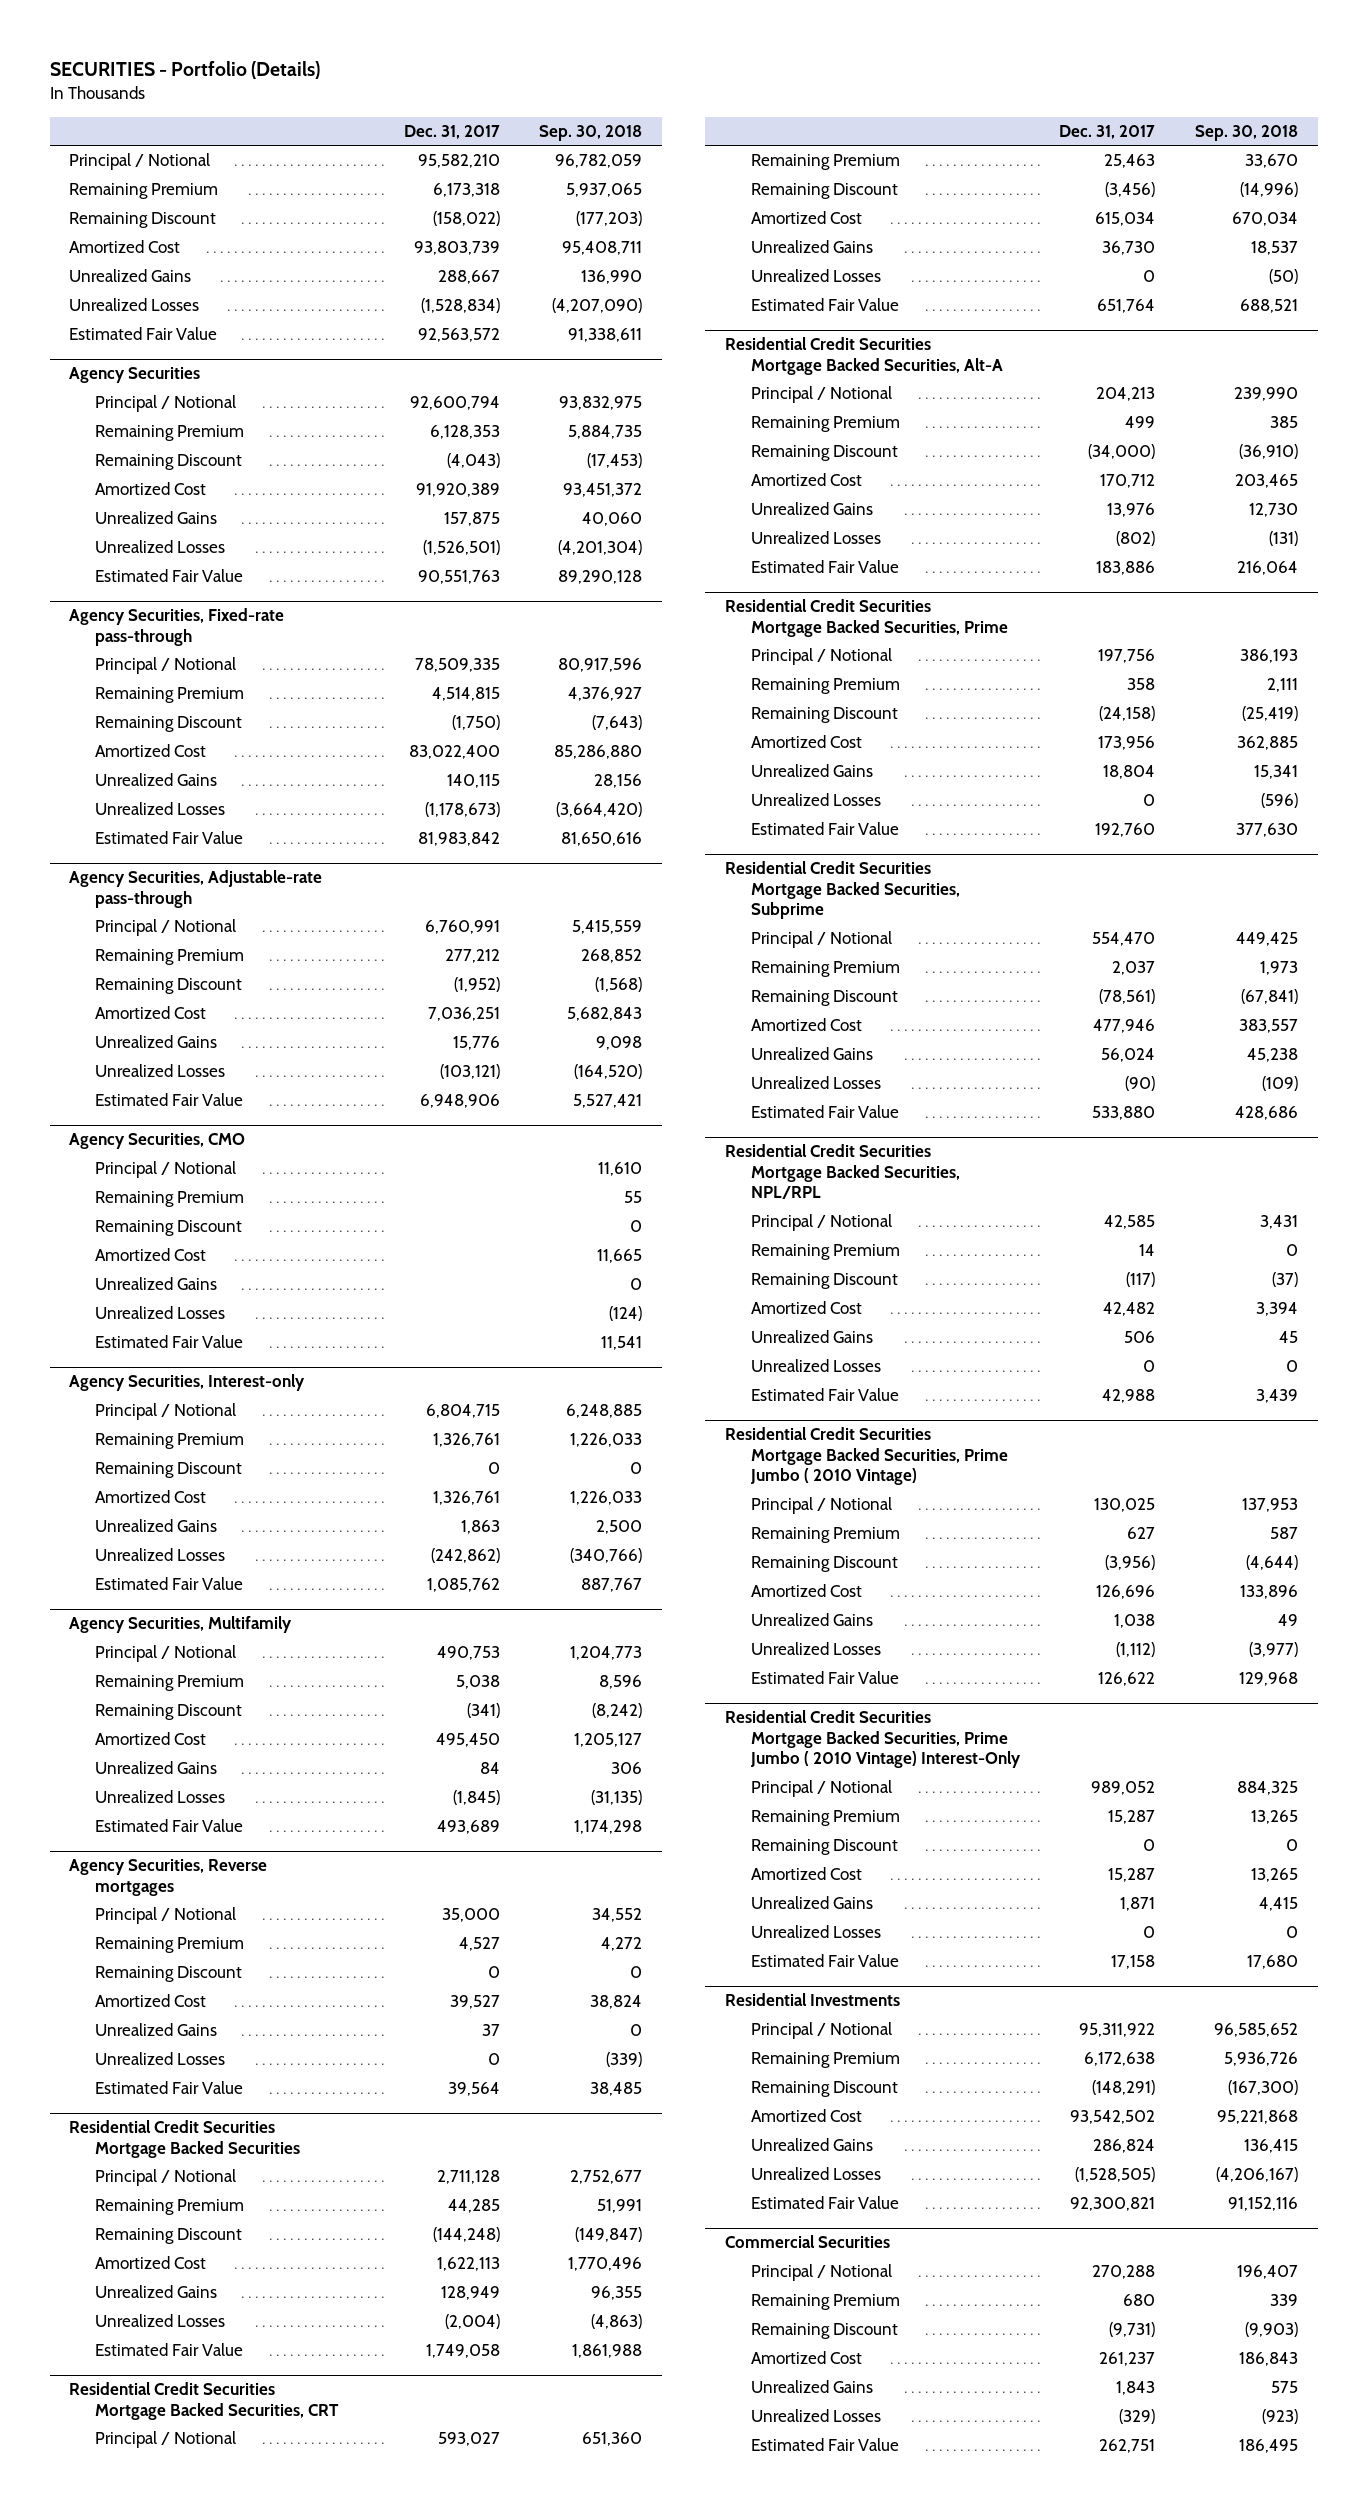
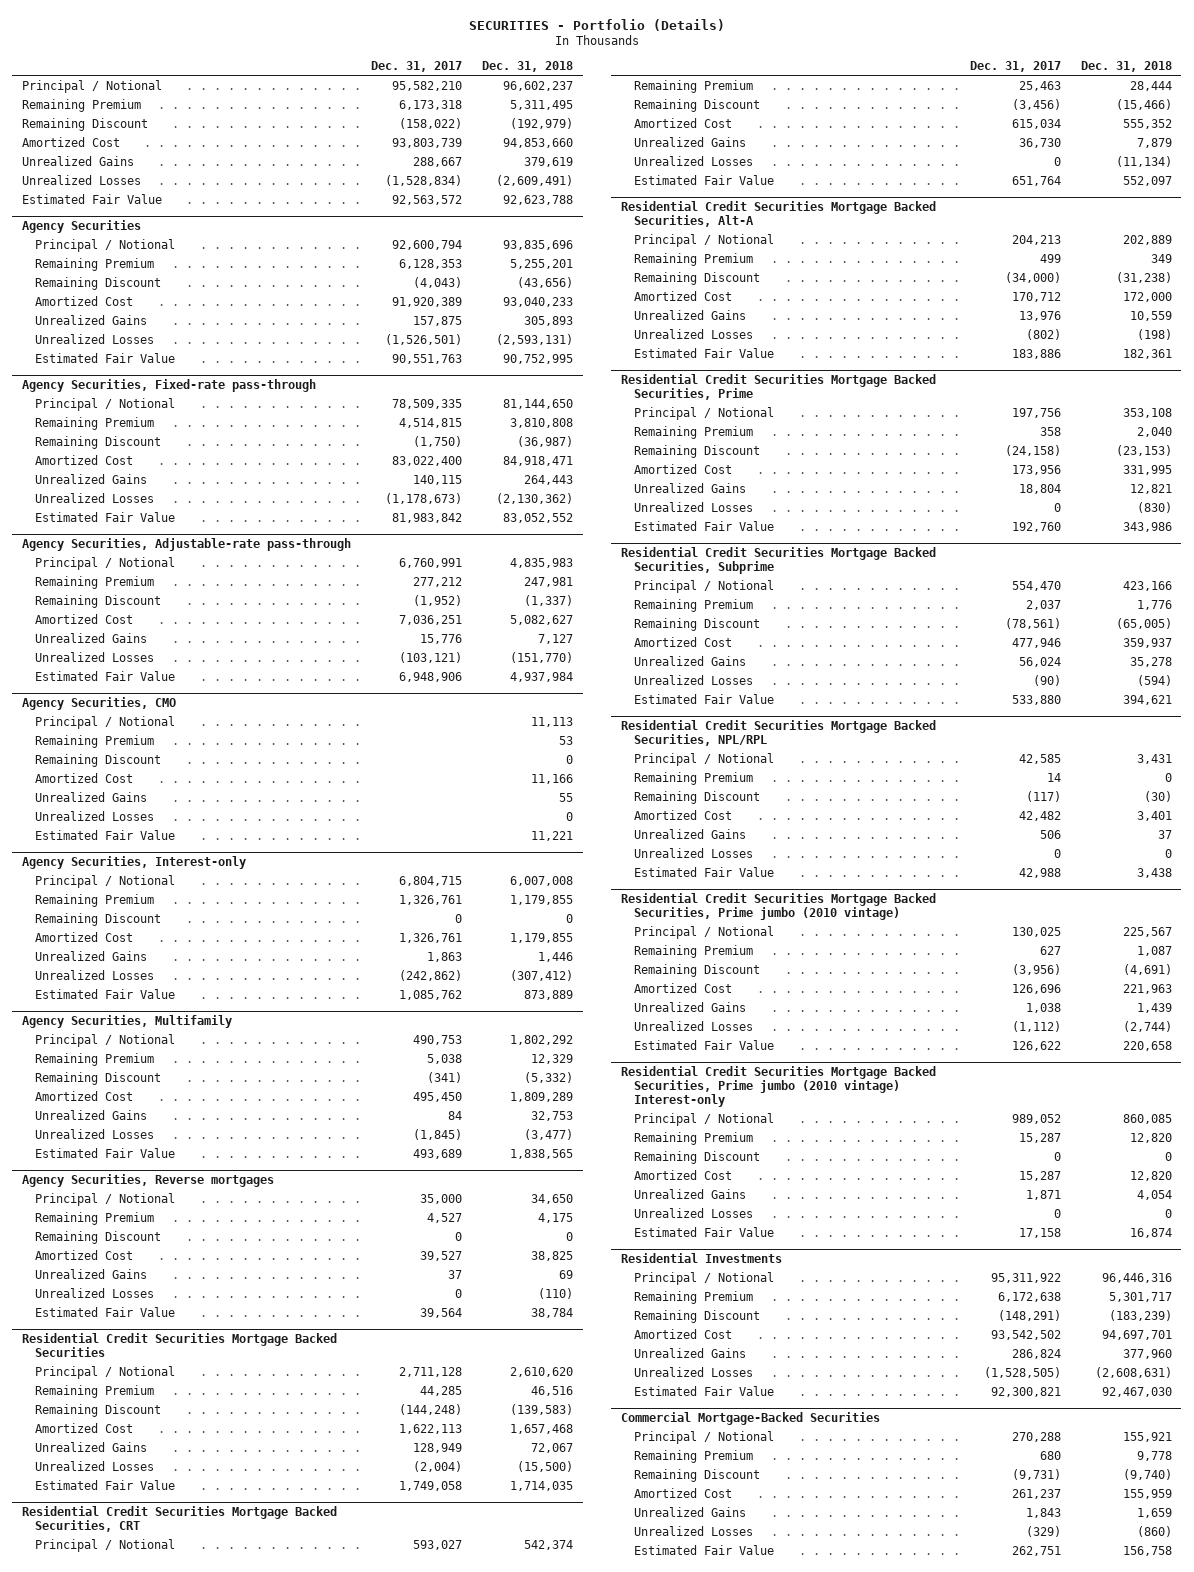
[539,124,643,141] Sep. 30, 2018 -> none
none -> [481,60,573,72] Dec. 31, 2018
[724,1427,1008,1486] Residential Credit Securities Mortgage Backed Securities, Prime Jumbo ( 2010 Vintage) -> [620,892,936,920] Residential Credit Securities Mortgage Backed Securities, Prime jumbo (2010 vintage)
[724,1710,1021,1769] Residential Credit Securities Mortgage Backed Securities, Prime Jumbo ( 2010 Vintage) Interest-Only -> [620,1065,936,1108] Residential Credit Securities Mortgage Backed Securities, Prime jumbo (2010 vintage) Interest-only
[724,2235,890,2249] Commercial Securities -> [620,1411,880,1425] Commercial Mortgage-Backed Securities

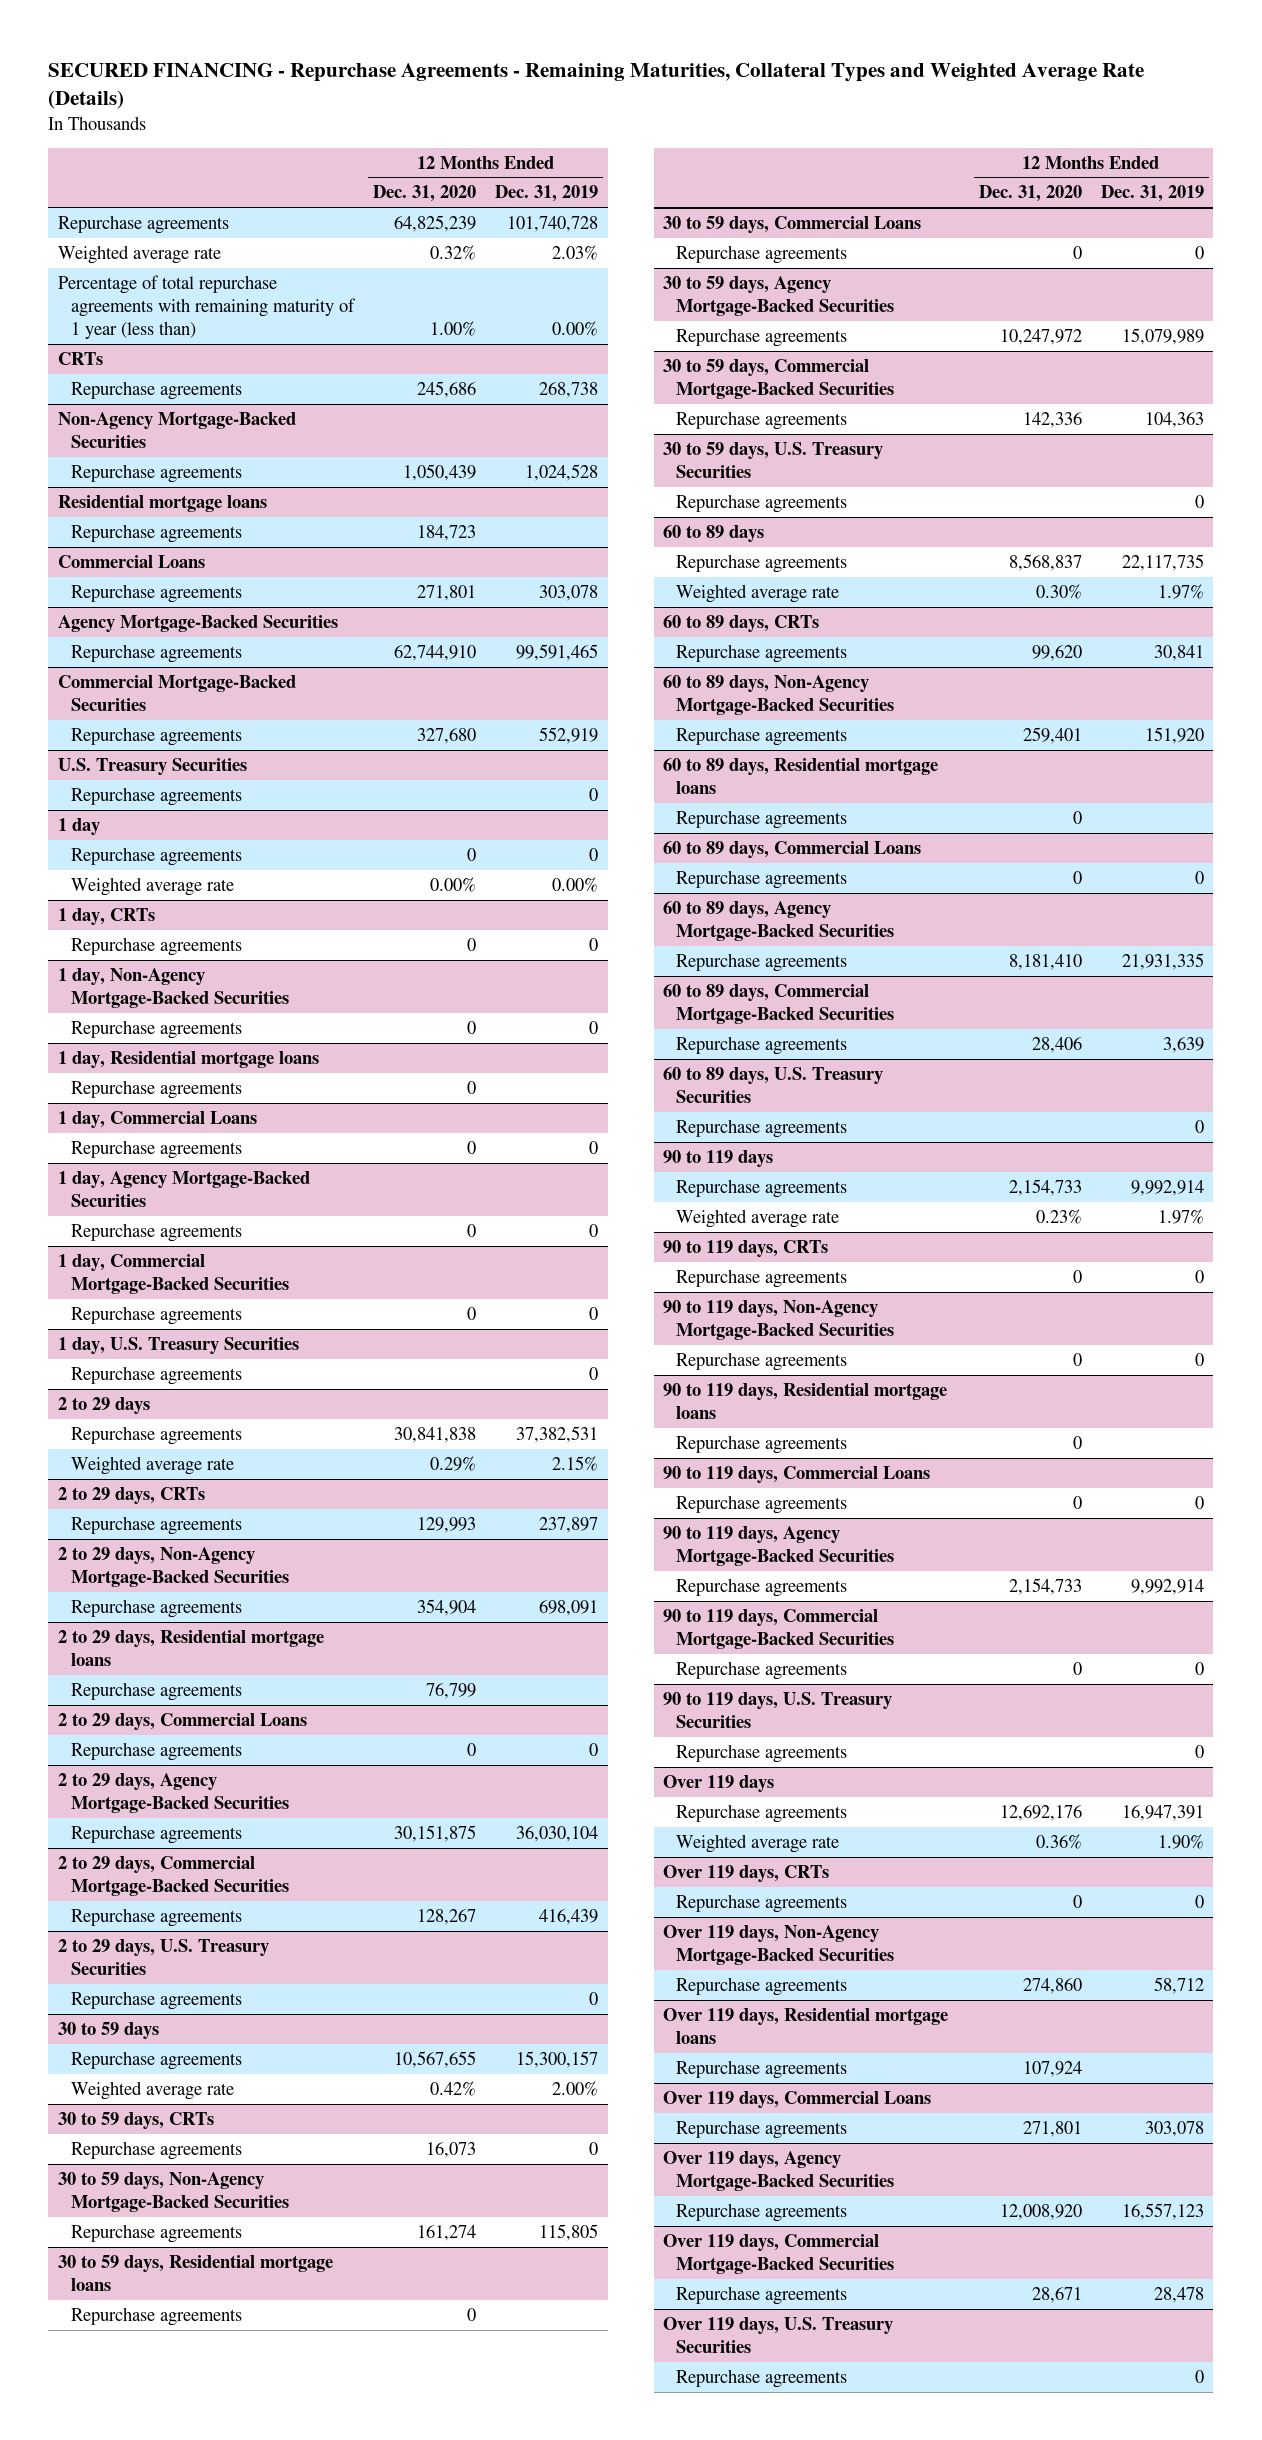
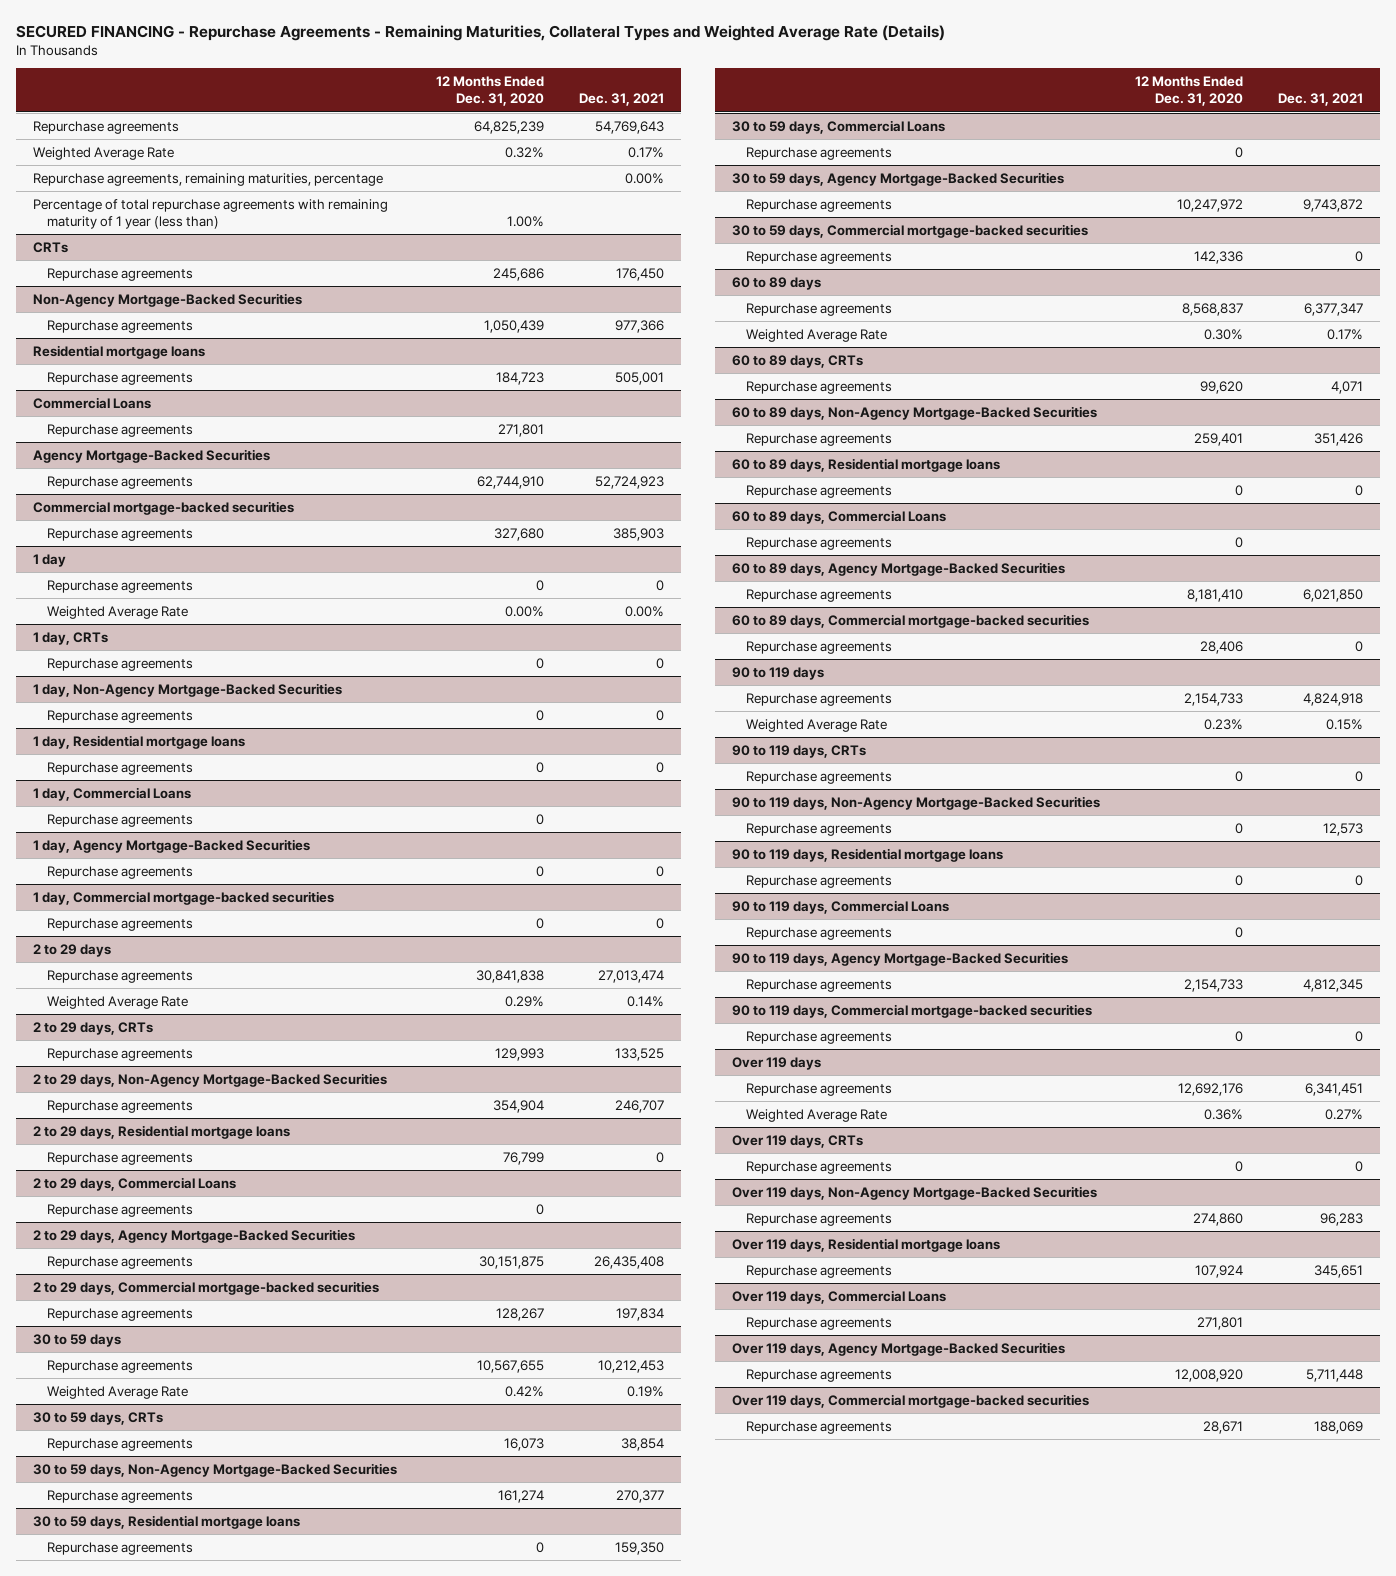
[495,185,599,203] Dec. 31, 2019 -> none
none -> [578,93,664,107] Dec. 31, 2021
[57,244,221,264] Weighted average rate -> [33,146,175,160] Weighted Average Rate
none -> [33,172,384,186] Repurchase agreements, remaining maturities, percentage
[57,674,296,711] Commercial Mortgage-Backed Securities -> [33,500,295,515] Commercial mortgage-backed securities
[57,757,247,775] U.S. Treasury Securities -> none
[70,786,242,806] Repurchase agreements -> none
[70,876,234,896] Weighted average rate -> [47,605,189,619] Weighted Average Rate
[57,1253,289,1294] 1 day, Commercial Mortgage-Backed Securities -> [33,890,335,905] 1 day, Commercial mortgage-backed securities
[57,1336,299,1354] 1 day, U.S. Treasury Securities -> none
[70,1365,242,1385] Repurchase agreements -> none
[70,1455,234,1475] Weighted average rate -> [47,995,189,1009] Weighted Average Rate
[57,1855,289,1896] 2 to 29 days, Commercial Mortgage-Backed Securities -> [33,1280,380,1295] 2 to 29 days, Commercial mortgage-backed securities
[57,1938,269,1975] 2 to 29 days, U.S. Treasury Securities -> none
[70,1990,242,2010] Repurchase agreements -> none
[70,2080,234,2100] Weighted average rate -> [47,1385,189,1399] Weighted Average Rate
[663,358,895,399] 30 to 59 days, Commercial Mortgage-Backed Securities -> [732,223,1089,238] 30 to 59 days, Commercial mortgage-backed securities
[663,441,884,478] 30 to 59 days, U.S. Treasury Securities -> none
[676,493,848,513] Repurchase agreements -> none
[676,583,840,603] Weighted average rate -> [746,328,888,342] Weighted Average Rate
[663,983,895,1024] 60 to 89 days, Commercial Mortgage-Backed Securities -> [732,613,1090,628] 60 to 89 days, Commercial mortgage-backed securities
[663,1066,884,1103] 60 to 89 days, U.S. Treasury Securities -> none
[676,1118,848,1138] Repurchase agreements -> none
[676,1208,840,1228] Weighted average rate -> [746,718,888,732] Weighted Average Rate
[663,1608,895,1649] 90 to 119 days, Commercial Mortgage-Backed Securities -> [732,1003,1093,1018] 90 to 119 days, Commercial mortgage-backed securities
[663,1691,893,1728] 90 to 119 days, U.S. Treasury Securities -> none
[676,1743,848,1763] Repurchase agreements -> none
[676,1833,840,1853] Weighted average rate -> [746,1108,888,1122] Weighted Average Rate
[663,2233,895,2274] Over 119 days, Commercial Mortgage-Backed Securities -> [732,1393,1090,1408] Over 119 days, Commercial mortgage-backed securities
[663,2316,894,2353] Over 119 days, U.S. Treasury Securities -> none
[676,2368,848,2388] Repurchase agreements -> none

